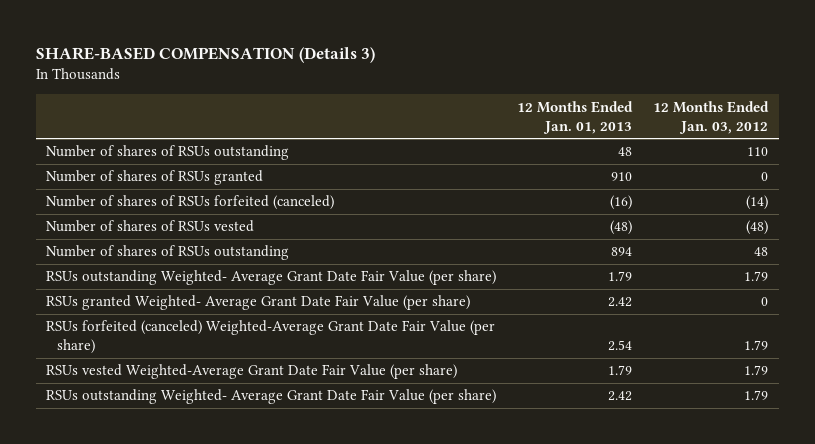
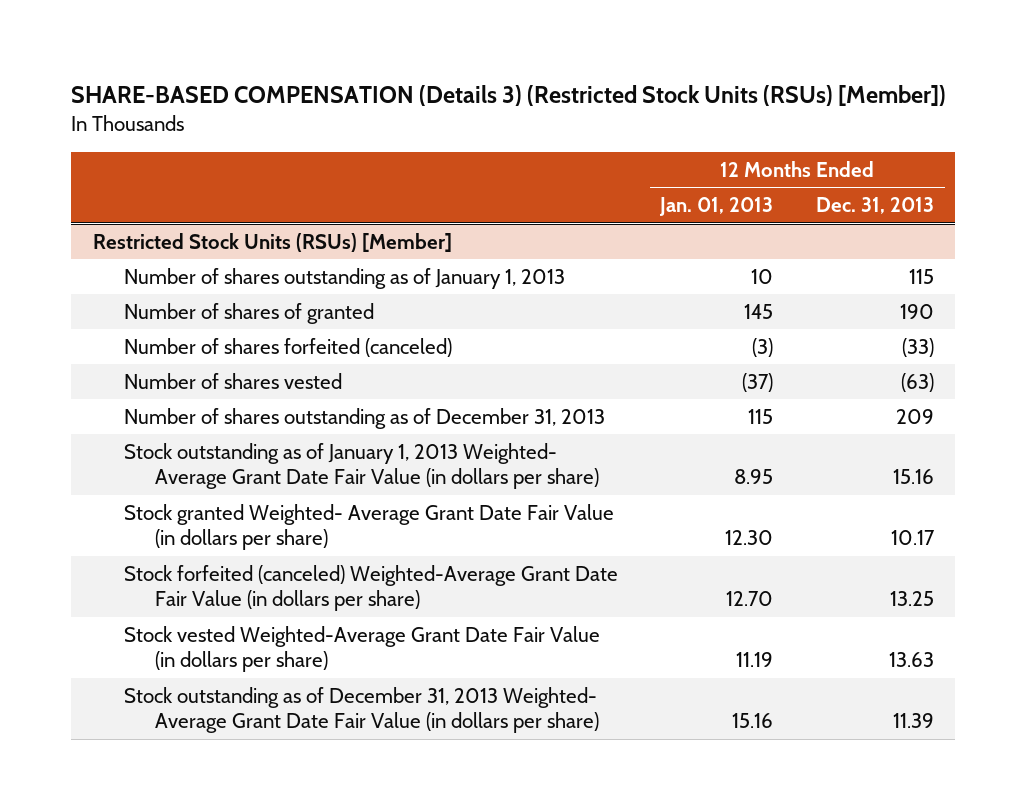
[36,47,376,64] SHARE-BASED COMPENSATION (Details 3) -> [71,85,947,107] SHARE-BASED COMPENSATION (Details 3) (Restricted Stock Units (RSUs) [Member])
[653,100,770,134] 12 Months Ended Jan. 03, 2012 -> none
none -> [815,197,934,215] Dec. 31, 2013
none -> [92,232,452,252] Restricted Stock Units (RSUs) [Member]
[46,145,290,161] Number of shares of RSUs outstanding -> [123,267,565,289] Number of shares outstanding as of January 1, 2013
[618,147,633,157] 48 -> [751,268,774,284] 10
[46,170,264,186] Number of shares of RSUs granted -> [123,302,374,324] Number of shares of granted
[611,172,633,182] 910 -> [744,303,774,319] 145
[46,195,335,211] Number of shares of RSUs forfeited (canceled) -> [123,337,452,357] Number of shares forfeited (canceled)
[610,195,633,211] (16) -> [752,337,774,357] (3)
[46,220,255,233] Number of shares of RSUs vested -> [123,372,342,389] Number of shares vested
[610,220,633,236] (48) -> [742,372,774,392] (37)
[46,245,290,261] Number of shares of RSUs outstanding -> [123,407,605,429] Number of shares outstanding as of December 31, 2013
[611,247,633,257] 894 -> [748,408,774,424] 115
[46,270,497,286] RSUs outstanding Weighted- Average Grant Date Fair Value (per share) -> [123,442,599,490] Stock outstanding as of January 1, 2013 Weighted- Average Grant Date Fair Value (in dollars per share)
[608,271,633,282] 1.79 -> [734,469,774,485] 8.95
[46,295,471,311] RSUs granted Weighted- Average Grant Date Fair Value (per share) -> [123,503,614,551] Stock granted Weighted- Average Grant Date Fair Value (in dollars per share)
[608,297,633,308] 2.42 -> [725,530,774,546] 12.30
[46,320,496,355] RSUs forfeited (canceled) Weighted-Average Grant Date Fair Value (per share) -> [123,564,618,612] Stock forfeited (canceled) Weighted-Average Grant Date Fair Value (in dollars per share)
[608,340,633,352] 2.54 -> [726,591,774,607] 12.70
[46,364,458,380] RSUs vested Weighted-Average Grant Date Fair Value (per share) -> [123,625,600,673] Stock vested Weighted-Average Grant Date Fair Value (in dollars per share)
[608,365,633,376] 1.79 -> [736,652,774,668] 11.19
[46,389,497,405] RSUs outstanding Weighted- Average Grant Date Fair Value (per share) -> [123,686,599,734] Stock outstanding as of December 31, 2013 Weighted- Average Grant Date Fair Value (in dollars per share)
[608,391,633,402] 2.42 -> [732,713,774,729] 15.16

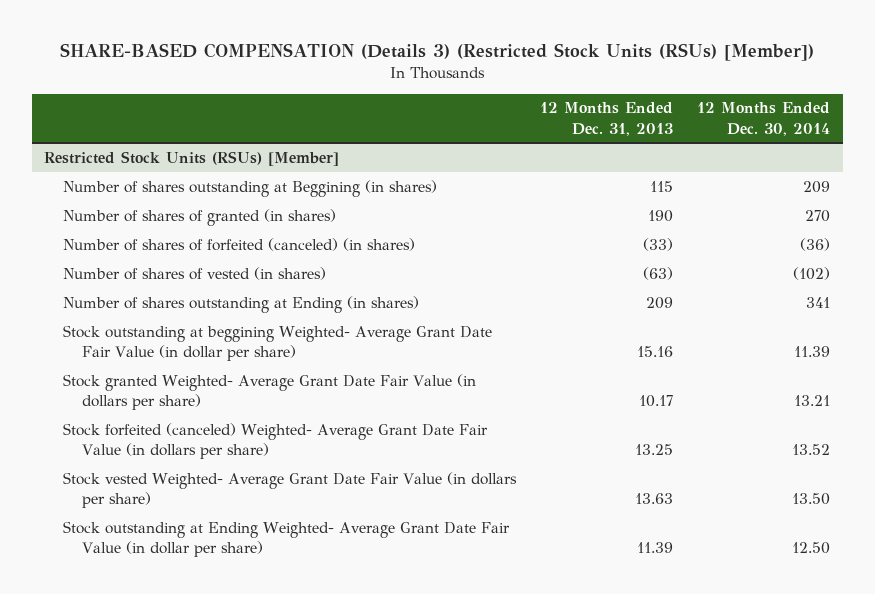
[659,197,774,217] Jan. 01, 2013 -> none
none -> [697,102,831,136] 12 Months Ended Dec. 30, 2014
[123,267,565,289] Number of shares outstanding as of January 1, 2013 -> [63,179,438,197] Number of shares outstanding at Beggining (in shares)
[123,302,374,324] Number of shares of granted -> [63,208,337,226] Number of shares of granted (in shares)
[123,337,452,357] Number of shares forfeited (canceled) -> [63,237,416,251] Number of shares of forfeited (canceled) (in shares)
[123,372,342,389] Number of shares vested -> [63,266,327,280] Number of shares of vested (in shares)
[123,407,605,429] Number of shares outstanding as of December 31, 2013 -> [63,295,420,313] Number of shares outstanding at Ending (in shares)
[123,442,599,490] Stock outstanding as of January 1, 2013 Weighted- Average Grant Date Fair Value (in dollars per share) -> [63,324,493,361] Stock outstanding at beggining Weighted- Average Grant Date Fair Value (in dollar per share)
[123,564,618,612] Stock forfeited (canceled) Weighted-Average Grant Date Fair Value (in dollars per share) -> [63,422,489,459] Stock forfeited (canceled) Weighted- Average Grant Date Fair Value (in dollars per share)
[123,625,600,673] Stock vested Weighted-Average Grant Date Fair Value (in dollars per share) -> [63,471,518,508] Stock vested Weighted- Average Grant Date Fair Value (in dollars per share)
[123,686,599,734] Stock outstanding as of December 31, 2013 Weighted- Average Grant Date Fair Value (in dollars per share) -> [63,520,511,557] Stock outstanding at Ending Weighted- Average Grant Date Fair Value (in dollar per share)

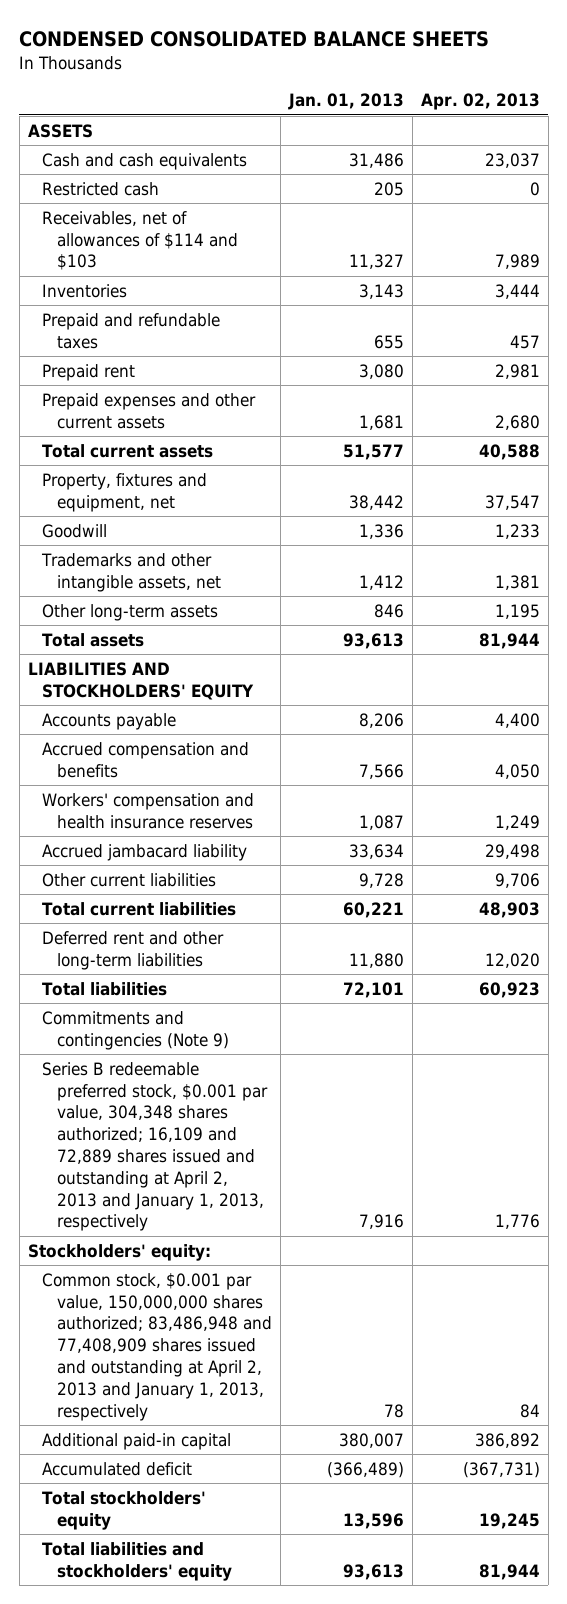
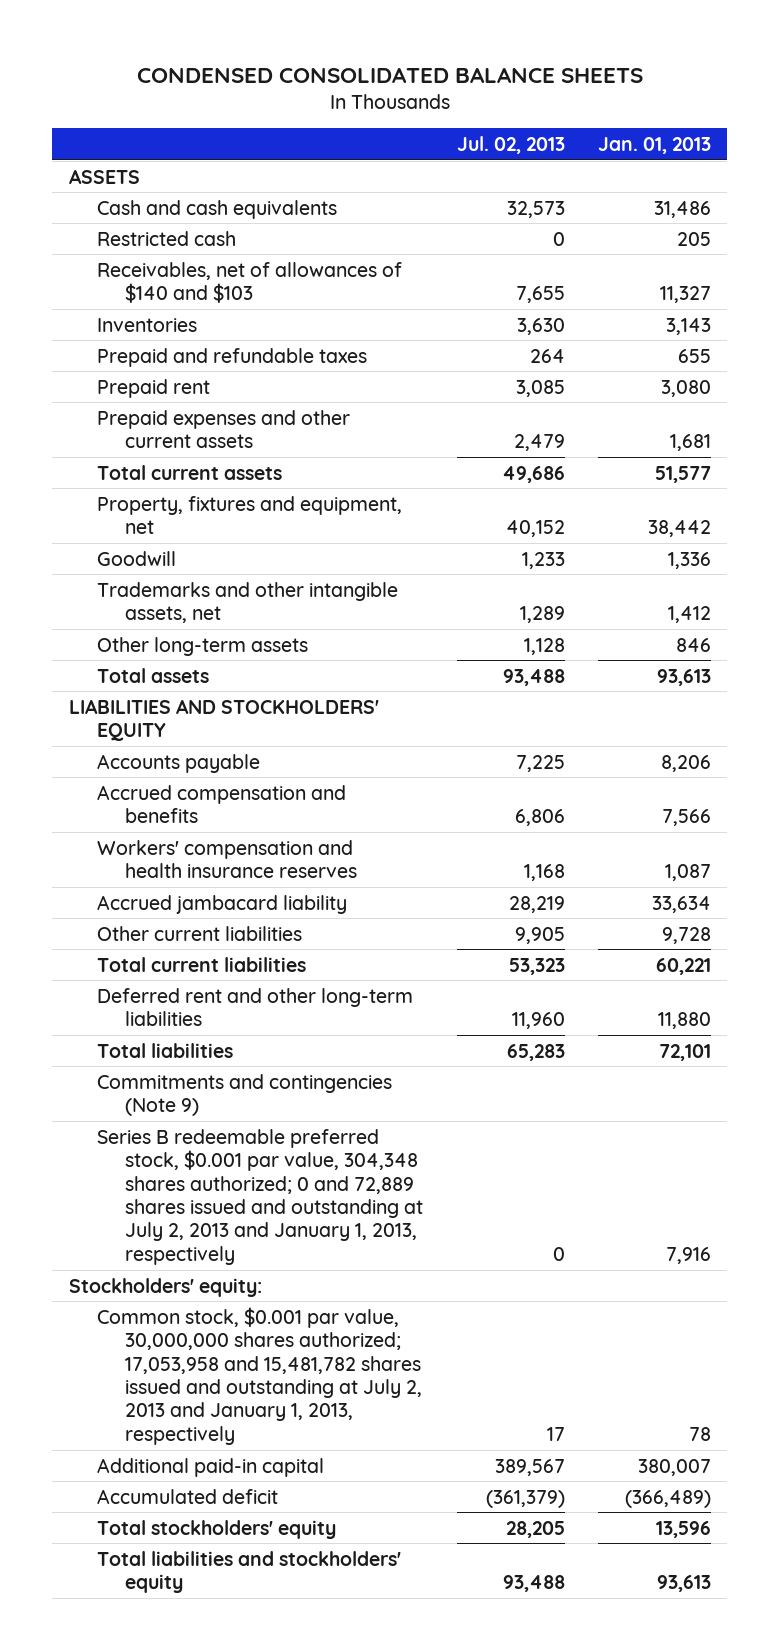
[420,93,540,111] Apr. 02, 2013 -> none
none -> [456,135,565,154] Jul. 02, 2013
[42,210,238,271] Receivables, net of allowances of $114 and $103 -> [97,261,403,304] Receivables, net of allowances of $140 and $103
[42,1061,268,1232] Series B redeemable preferred stock, $0.001 par value, 304,348 shares authorized; 16,109 and 72,889 shares issued and outstanding at April 2, 2013 and January 1, 2013, respectively -> [97,1128,424,1265] Series B redeemable preferred stock, $0.001 par value, 304,348 shares authorized; 0 and 72,889 shares issued and outstanding at July 2, 2013 and January 1, 2013, respectively
[42,1272,272,1421] Common stock, $0.001 par value, 150,000,000 shares authorized; 83,486,948 and 77,408,909 shares issued and outstanding at April 2, 2013 and January 1, 2013, respectively -> [97,1306,423,1445] Common stock, $0.001 par value, 30,000,000 shares authorized; 17,053,958 and 15,481,782 shares issued and outstanding at July 2, 2013 and January 1, 2013, respectively

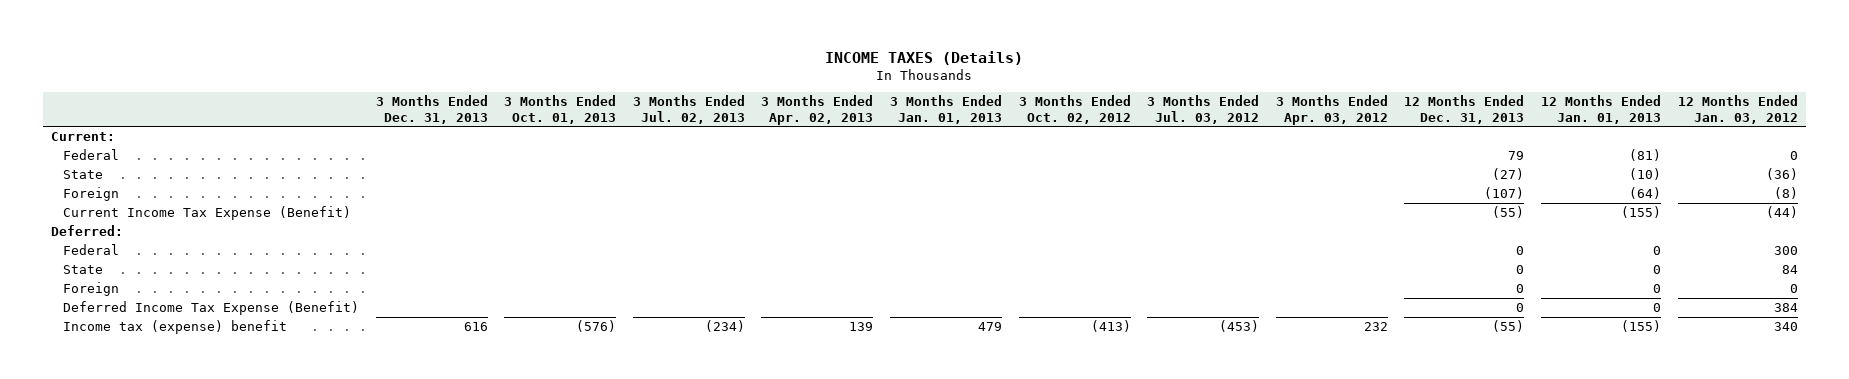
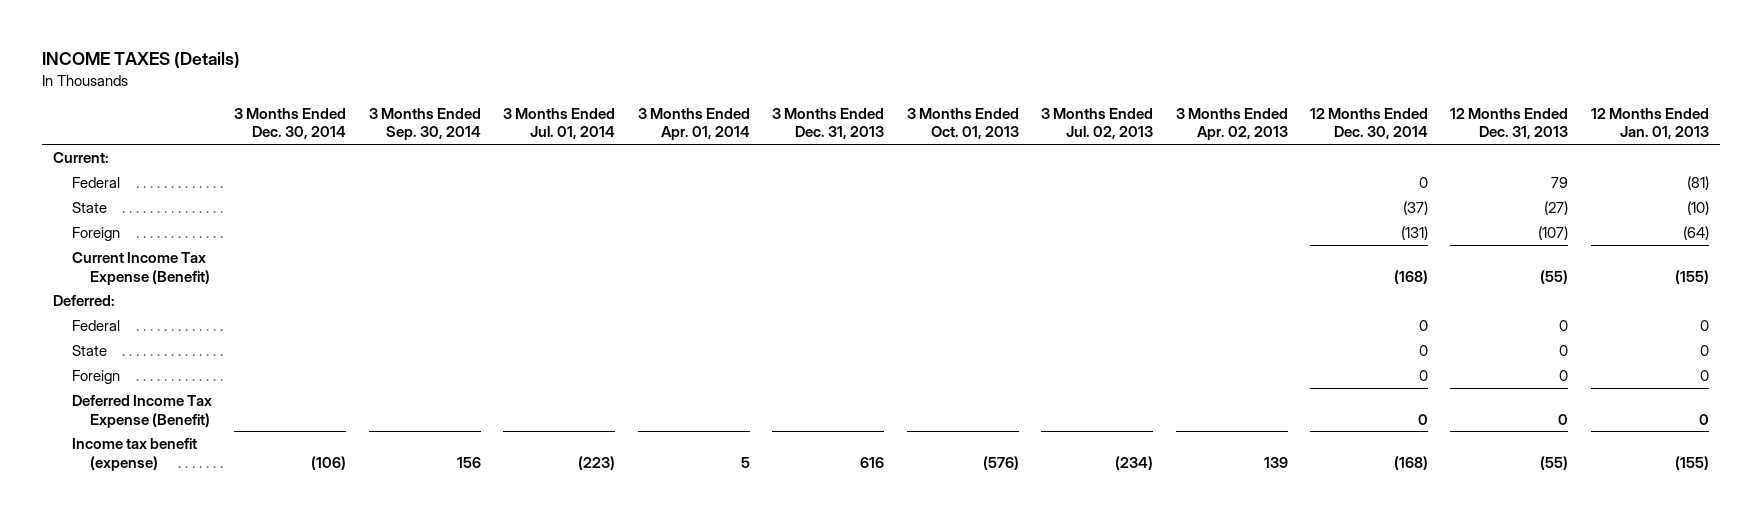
[889,95,1002,124] 3 Months Ended Jan. 01, 2013 -> none
[1018,95,1131,124] 3 Months Ended Oct. 02, 2012 -> none
[1147,95,1260,124] 3 Months Ended Jul. 03, 2012 -> none
[1275,95,1388,125] 3 Months Ended Apr. 03, 2012 -> none
[1677,95,1798,124] 12 Months Ended Jan. 03, 2012 -> none
none -> [234,107,347,140] 3 Months Ended Dec. 30, 2014
none -> [368,107,481,141] 3 Months Ended Sep. 30, 2014
none -> [503,107,616,140] 3 Months Ended Jul. 01, 2014
none -> [637,107,750,141] 3 Months Ended Apr. 01, 2014
none -> [1309,107,1428,140] 12 Months Ended Dec. 30, 2014
[62,319,287,334] Income tax (expense) benefit -> [71,437,197,471] Income tax benefit (expense)

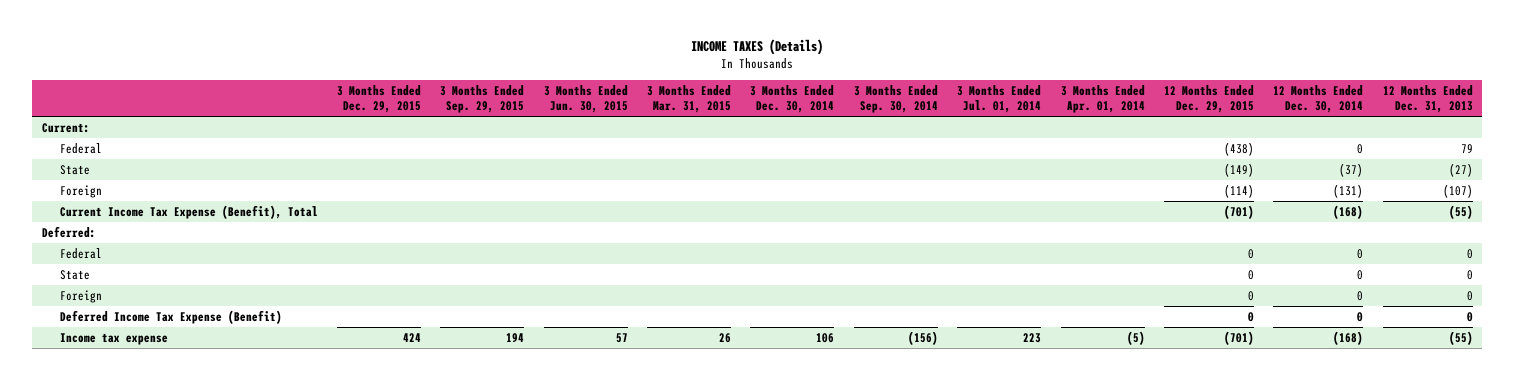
[772,107,885,140] 3 Months Ended Dec. 31, 2013 -> none
[906,107,1019,140] 3 Months Ended Oct. 01, 2013 -> none
[1041,107,1154,140] 3 Months Ended Jul. 02, 2013 -> none
[1175,107,1288,141] 3 Months Ended Apr. 02, 2013 -> none
[1590,107,1709,140] 12 Months Ended Jan. 01, 2013 -> none
none -> [336,84,421,114] 3 Months Ended Dec. 29, 2015
none -> [440,84,525,114] 3 Months Ended Sep. 29, 2015
none -> [543,84,628,114] 3 Months Ended Jun. 30, 2015
none -> [647,84,732,114] 3 Months Ended Mar. 31, 2015
none -> [1164,84,1255,114] 12 Months Ended Dec. 29, 2015
[71,251,210,285] Current Income Tax Expense (Benefit) -> [59,204,318,219] Current Income Tax Expense (Benefit), Total
[71,437,197,471] Income tax benefit (expense) -> [59,332,168,345] Income tax expense
[311,455,347,470] (106) -> [816,332,835,343] 106
[456,456,481,468] 156 -> [907,330,938,345] (156)
[578,455,616,470] (223) -> [1023,332,1042,343] 223
[740,456,750,468] 5 -> [1126,330,1145,345] (5)

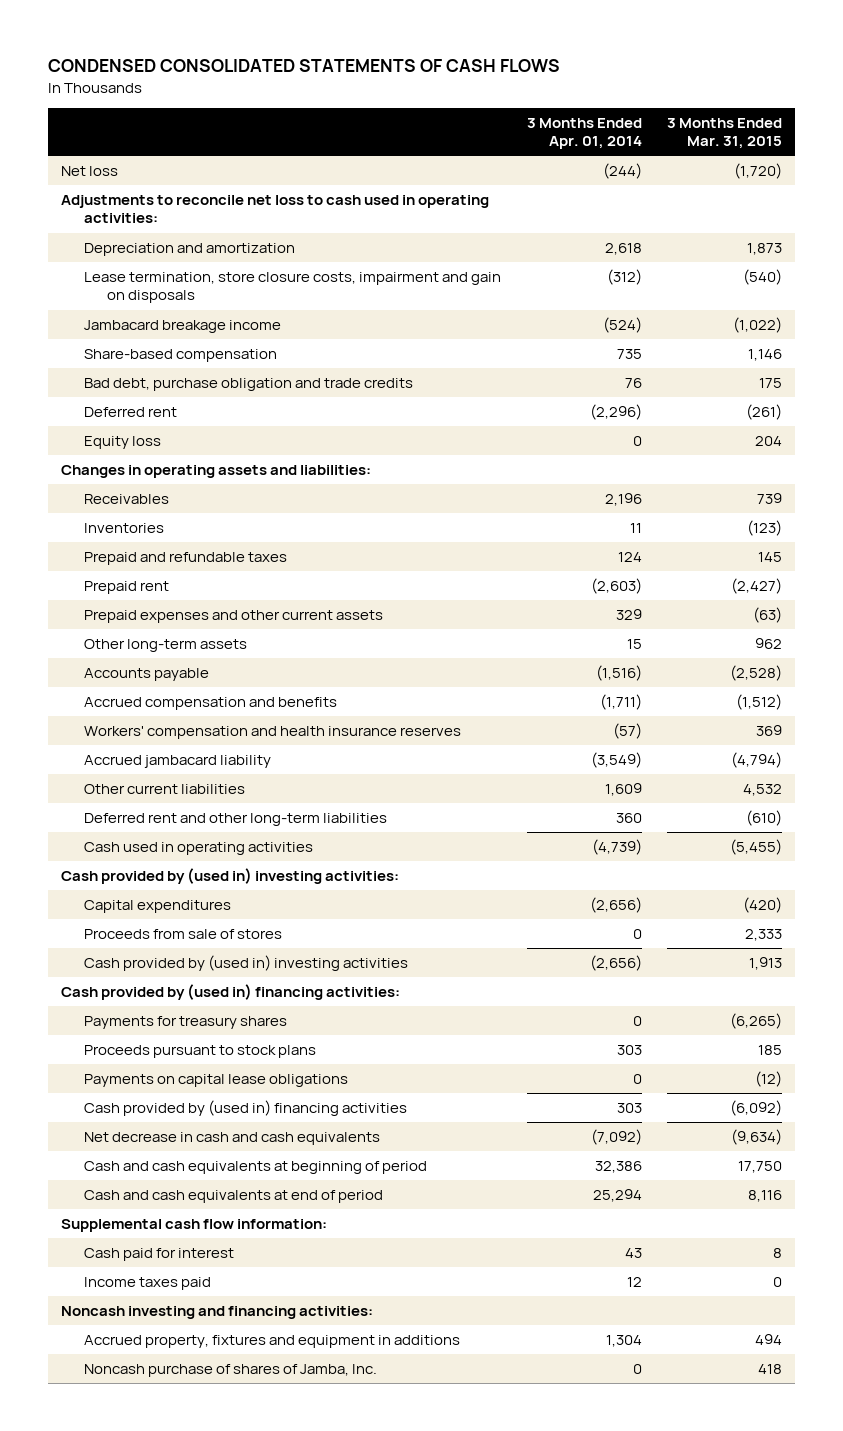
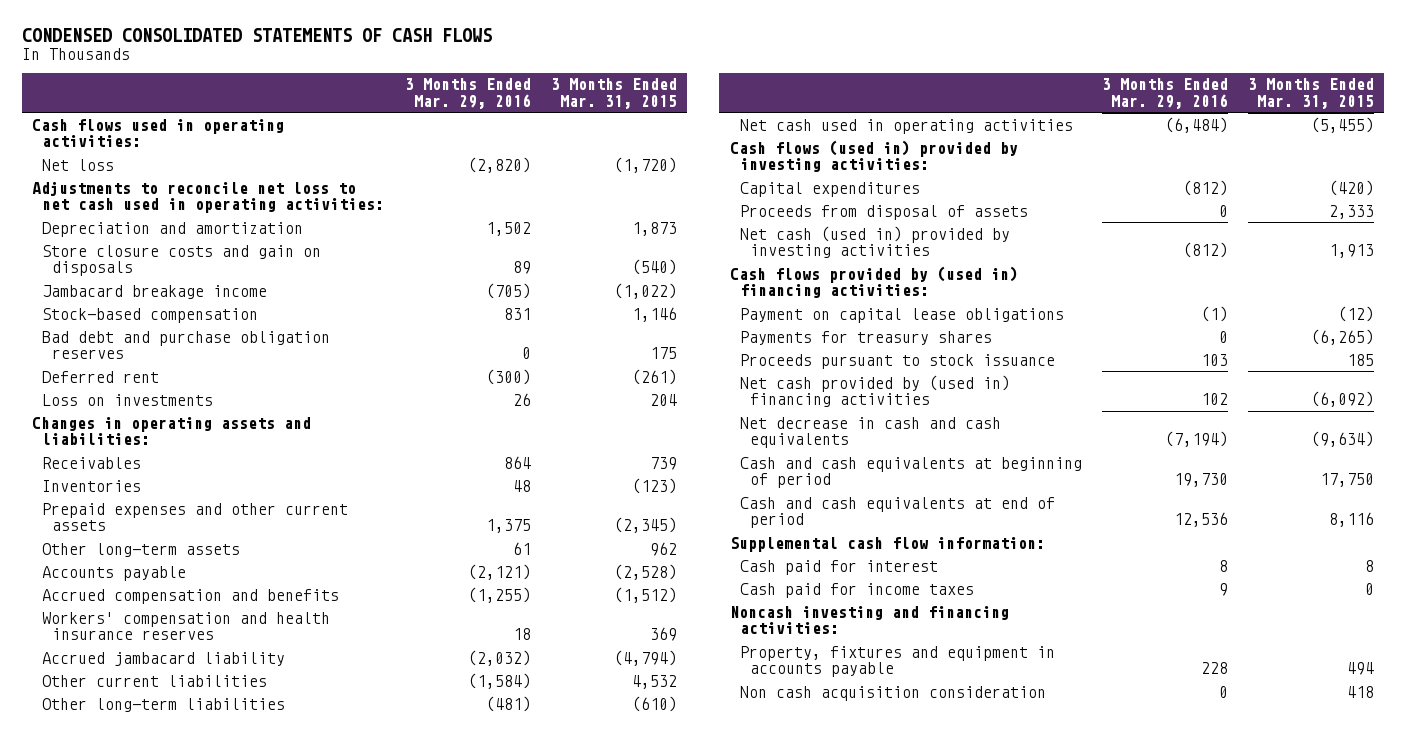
[526,118,642,150] 3 Months Ended Apr. 01, 2014 -> none
none -> [404,78,531,109] 3 Months Ended Mar. 29, 2016
none -> [32,118,285,148] Cash flows used in operating activities:
[61,195,490,224] Adjustments to reconcile net loss to cash used in operating activities: -> [32,180,385,214] Adjustments to reconcile net loss to net cash used in operating activities:
[84,272,502,304] Lease termination, store closure costs, impairment and gain on disposals -> [42,244,322,277] Store closure costs and gain on disposals
[84,349,278,363] Share-based compensation -> [42,307,259,323] Stock-based compensation
[84,378,414,392] Bad debt, purchase obligation and trade credits -> [42,330,331,360] Bad debt and purchase obligation reserves
[84,436,162,450] Equity loss -> [42,393,214,406] Loss on investments
[84,552,288,566] Prepaid and refundable taxes -> none
[84,581,170,595] Prepaid rent -> none
[753,607,783,624] (63) -> [613,517,677,534] (2,345)
[84,813,388,827] Deferred rent and other long-term liabilities -> [42,697,286,712] Other long-term liabilities
[84,842,314,856] Cash used in operating activities -> [739,118,1073,134] Net cash used in operating activities
[61,868,400,885] Cash provided by (used in) investing activities: -> [729,139,1018,173] Cash flows (used in) provided by investing activities:
[84,929,283,940] Proceeds from sale of stores -> [739,204,1028,220] Proceeds from disposal of assets
[84,955,409,972] Cash provided by (used in) investing activities -> [739,225,1010,259] Net cash (used in) provided by investing activities
[61,984,401,1001] Cash provided by (used in) financing activities: -> [729,265,1018,299] Cash flows provided by (used in) financing activities:
none -> [739,307,1064,323] Payment on capital lease obligations
[84,1074,349,1088] Payments on capital lease obligations -> none
[84,1045,317,1059] Proceeds pursuant to stock plans -> [739,353,1055,369] Proceeds pursuant to stock issuance
[84,1100,408,1117] Cash provided by (used in) financing activities -> [739,374,1010,408] Net cash provided by (used in) financing activities
[84,1277,212,1291] Income taxes paid -> [739,582,974,598] Cash paid for income taxes
[84,1335,461,1349] Accrued property, fixtures and equipment in additions -> [739,645,1055,678] Property, fixtures and equipment in accounts payable
[84,1364,378,1378] Noncash purchase of shares of Jamba, Inc. -> [739,685,1046,701] Non cash acquisition consideration

